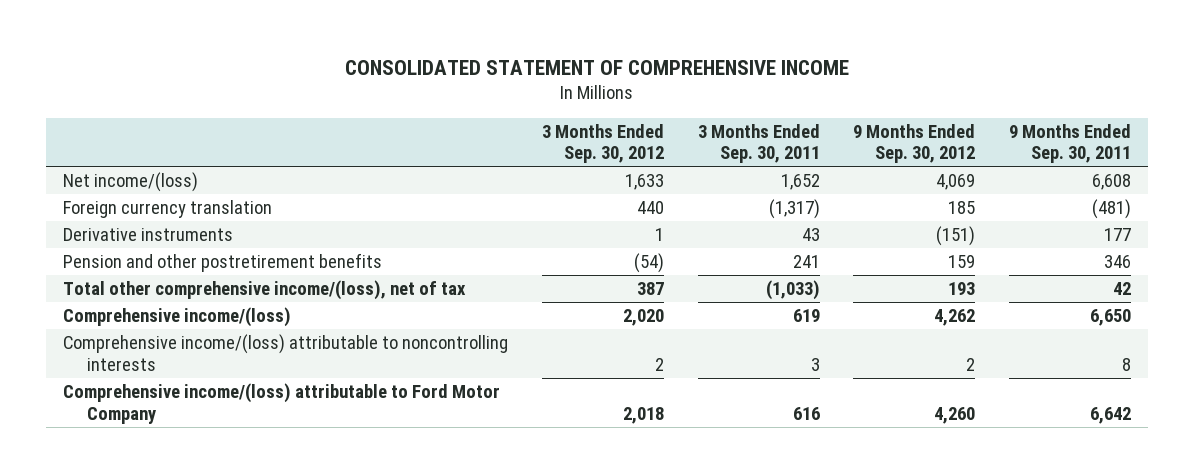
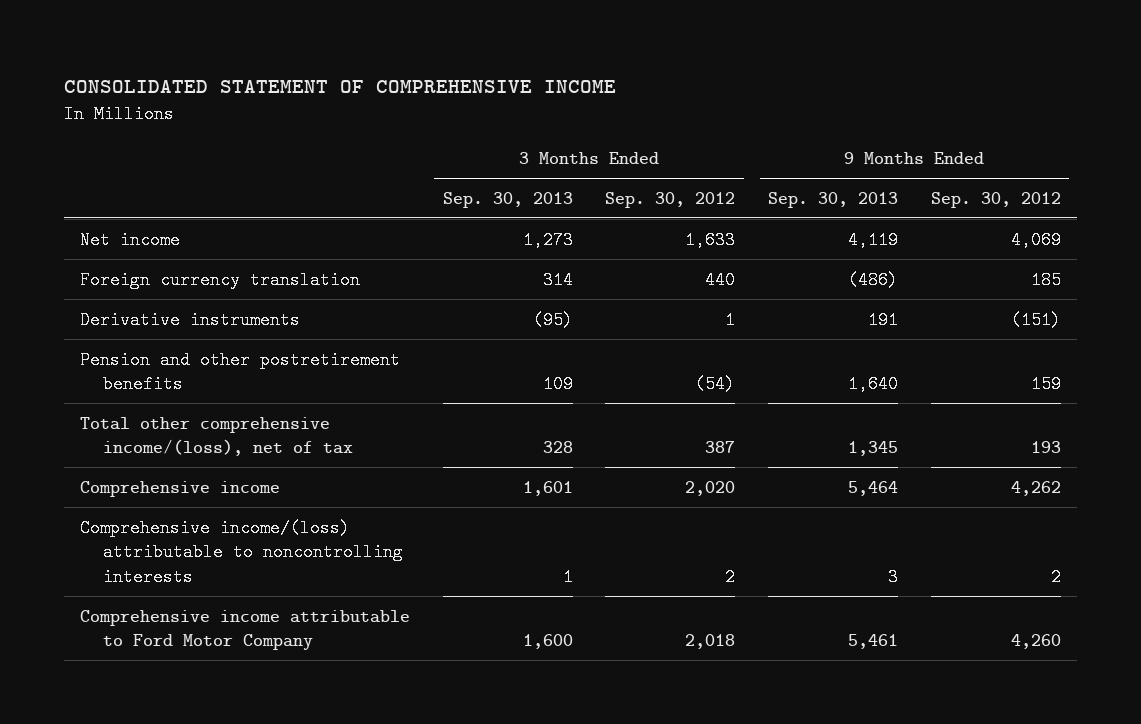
[697,123,820,164] 3 Months Ended Sep. 30, 2011 -> none
[1009,123,1132,164] 9 Months Ended Sep. 30, 2011 -> none
none -> [442,191,573,208] Sep. 30, 2013
none -> [768,191,899,208] Sep. 30, 2013
[63,172,199,193] Net income/(loss) -> [79,230,180,249] Net income
[63,307,292,328] Comprehensive income/(loss) -> [79,480,280,497] Comprehensive income
[63,383,501,424] Comprehensive income/(loss) attributable to Ford Motor Company -> [79,609,410,651] Comprehensive income attributable to Ford Motor Company

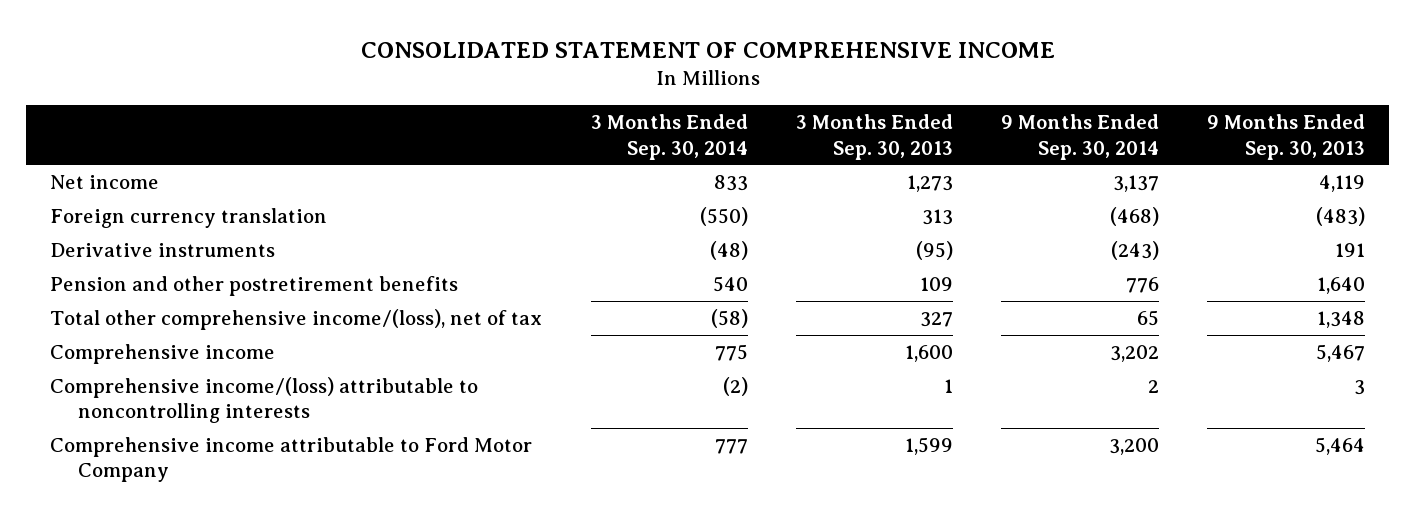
[605,191,736,208] Sep. 30, 2012 -> none
[930,191,1061,208] Sep. 30, 2012 -> none
none -> [590,114,748,160] 3 Months Ended Sep. 30, 2014
none -> [1001,114,1160,160] 9 Months Ended Sep. 30, 2014
[542,270,573,289] 314 -> [921,208,953,225] 313
[848,270,899,289] (486) -> [1316,206,1366,226] (483)
[542,441,573,454] 328 -> [919,311,953,327] 327
[848,441,899,457] 1,345 -> [1317,310,1366,328] 1,348
[522,480,573,496] 1,601 -> [904,344,953,362] 1,600
[848,480,899,496] 5,464 -> [1316,343,1366,362] 5,467
[522,634,573,650] 1,600 -> [904,436,953,455] 1,599
[848,634,899,650] 5,461 -> [1315,436,1366,455] 5,464

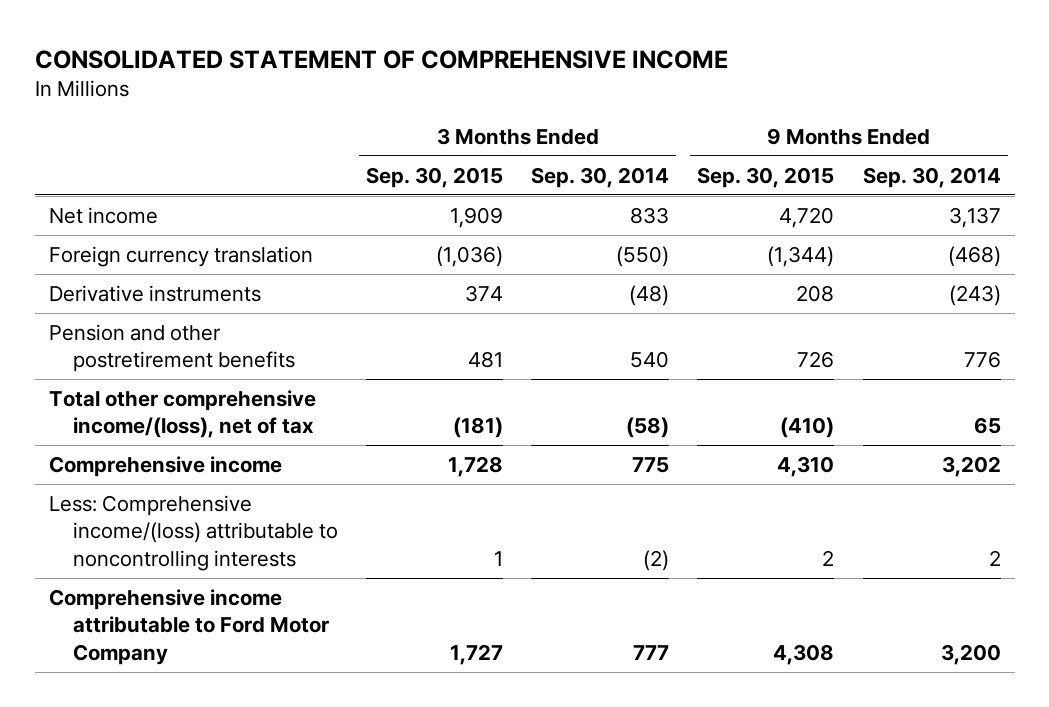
[795,114,953,160] 3 Months Ended Sep. 30, 2013 -> none
[1207,114,1366,160] 9 Months Ended Sep. 30, 2013 -> none
none -> [366,166,504,188] Sep. 30, 2015
none -> [697,166,835,188] Sep. 30, 2015
[50,376,479,424] Comprehensive income/(loss) attributable to noncontrolling interests -> [48,494,338,571] Less: Comprehensive income/(loss) attributable to noncontrolling interests

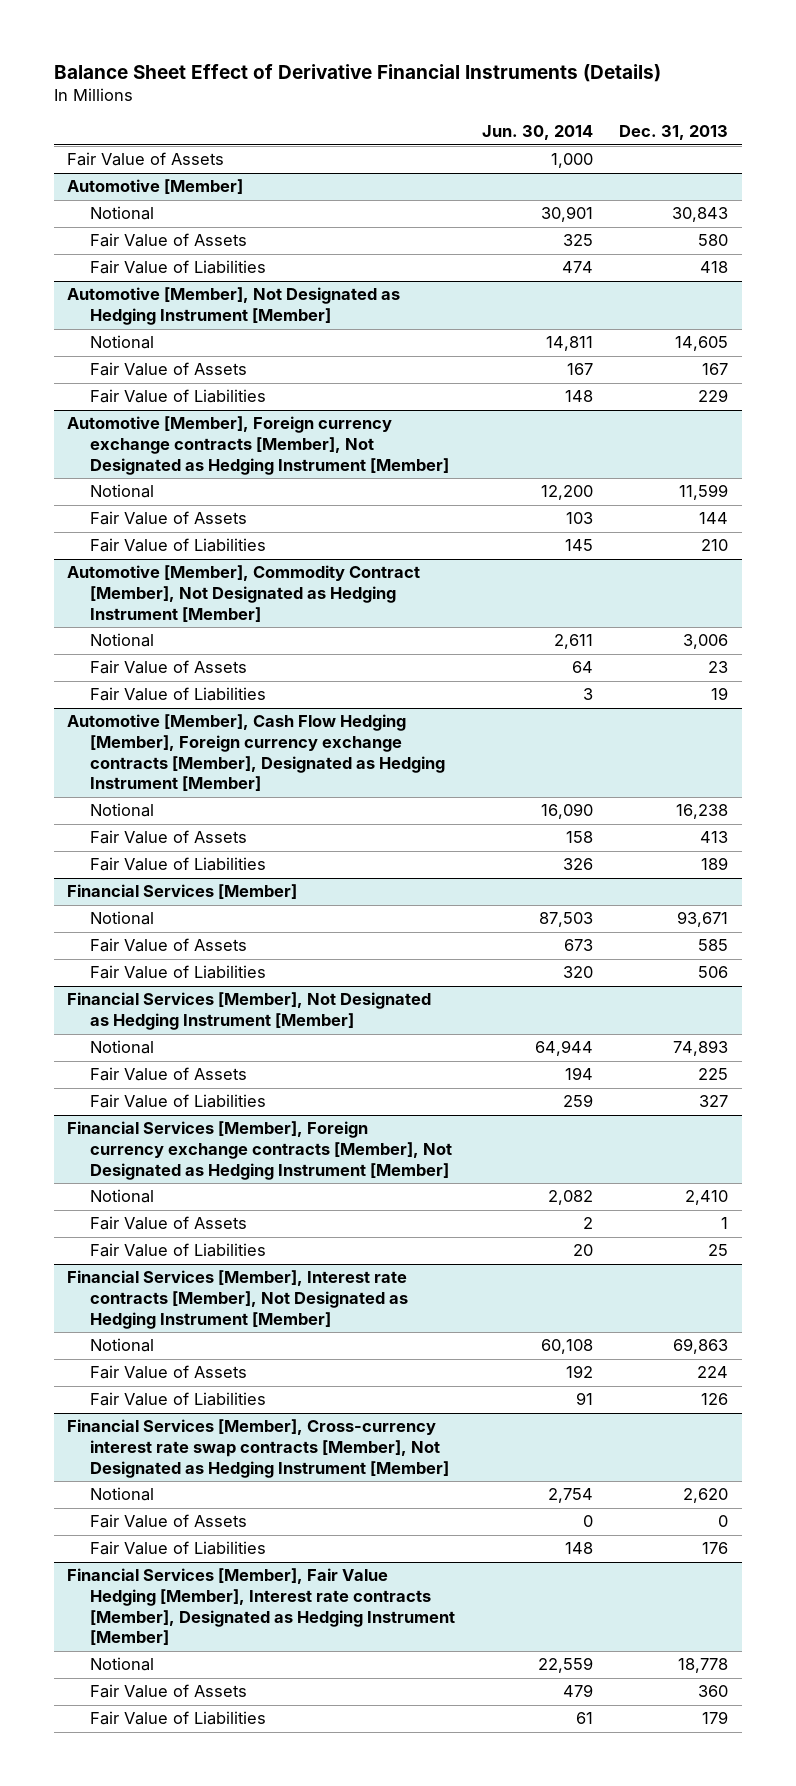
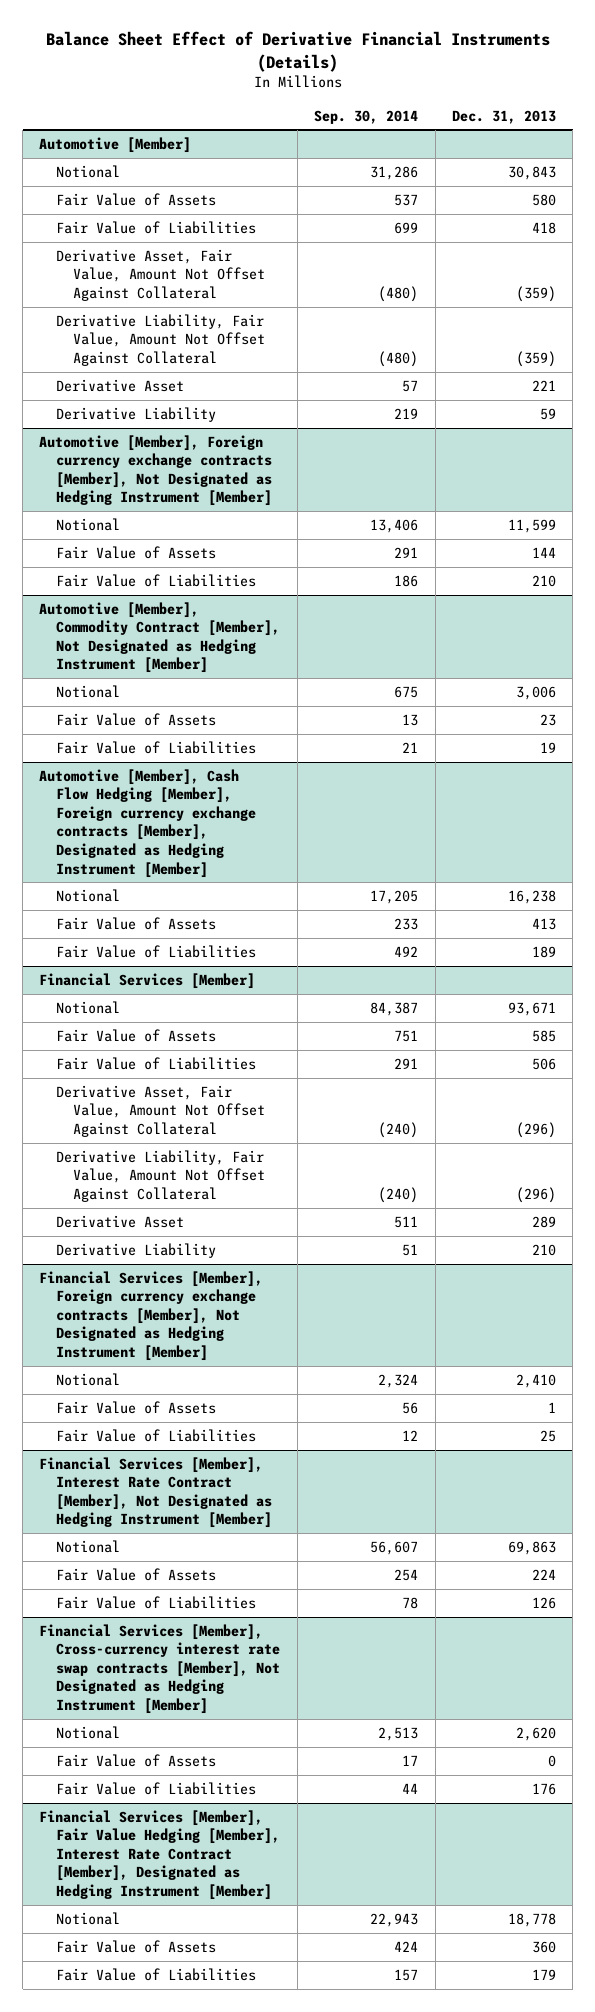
[481,125,593,141] Jun. 30, 2014 -> none
none -> [314,109,419,124] Sep. 30, 2014
[67,152,225,167] Fair Value of Assets -> none
[67,287,401,326] Automotive [Member], Not Designated as Hedging Instrument [Member] -> none
[90,335,155,350] Notional -> none
[90,362,248,377] Fair Value of Assets -> none
[90,389,267,404] Fair Value of Liabilities -> none
none -> [56,248,266,301] Derivative Asset, Fair Value, Amount Not Offset Against Collateral
none -> [56,313,266,366] Derivative Liability, Fair Value, Amount Not Offset Against Collateral
none -> [56,378,185,392] Derivative Asset
none -> [56,406,217,422] Derivative Liability
[67,992,432,1031] Financial Services [Member], Not Designated as Hedging Instrument [Member] -> none
[90,1040,155,1055] Notional -> none
[90,1067,248,1082] Fair Value of Assets -> none
[90,1094,267,1109] Fair Value of Liabilities -> none
none -> [56,1084,266,1137] Derivative Asset, Fair Value, Amount Not Offset Against Collateral
none -> [56,1149,266,1202] Derivative Liability, Fair Value, Amount Not Offset Against Collateral
none -> [56,1214,185,1228] Derivative Asset
none -> [56,1242,217,1258] Derivative Liability
[67,1270,409,1329] Financial Services [Member], Interest rate contracts [Member], Not Designated as Hedging Instrument [Member] -> [39,1456,273,1529] Financial Services [Member], Interest Rate Contract [Member], Not Designated as Hedging Instrument [Member]
[67,1568,456,1646] Financial Services [Member], Fair Value Hedging [Member], Interest rate contracts [Member], Designated as Hedging Instrument [Member] -> [39,1809,281,1901] Financial Services [Member], Fair Value Hedging [Member], Interest Rate Contract [Member], Designated as Hedging Instrument [Member]

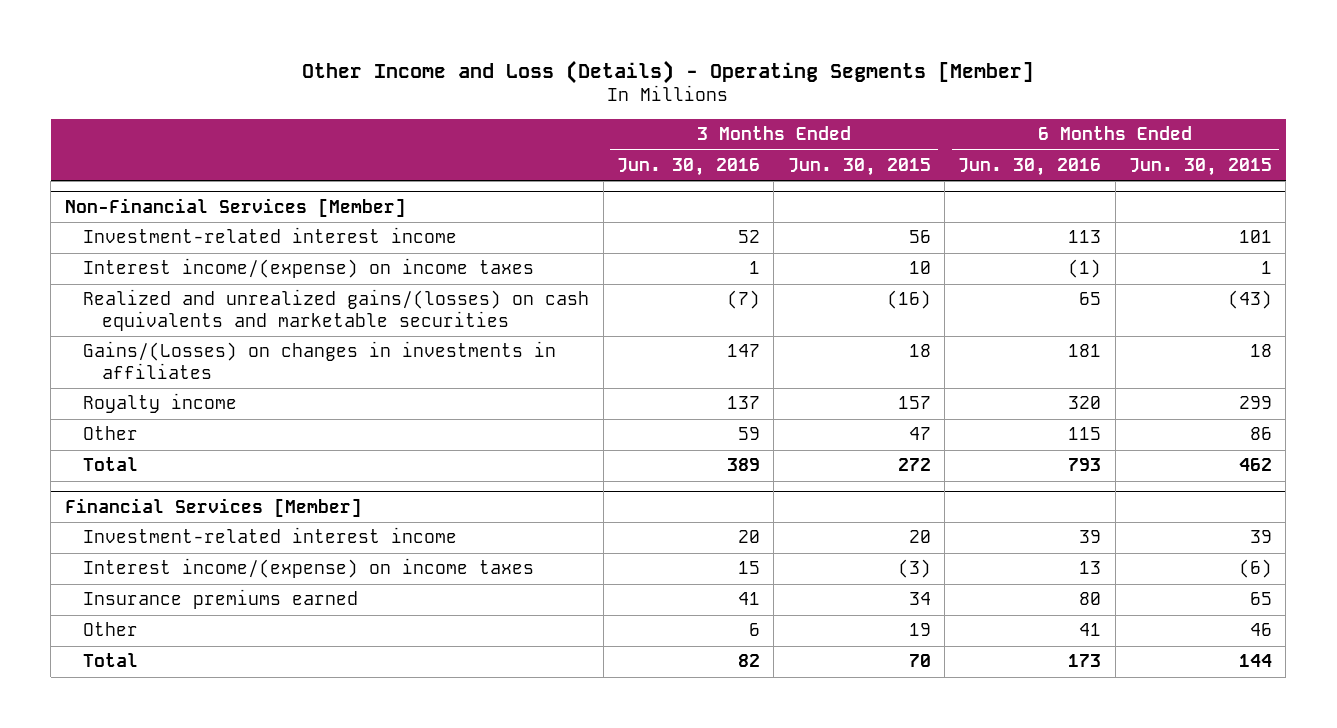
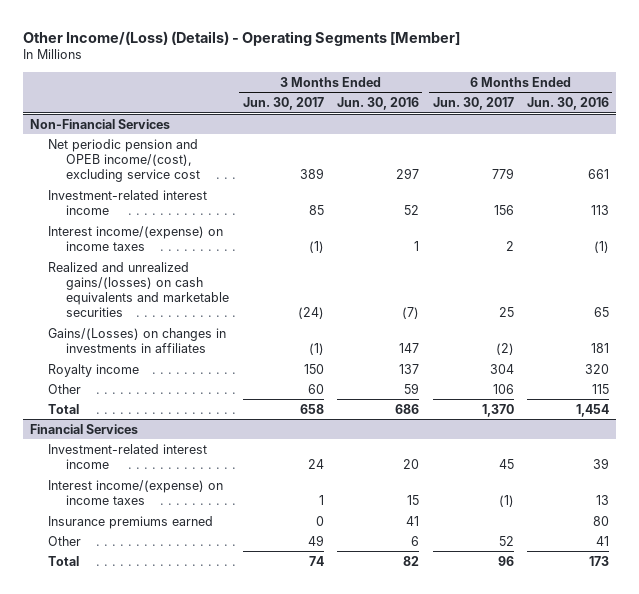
[302,59,1035,84] Other Income and Loss (Details) - Operating Segments [Member] -> [23,30,461,46] Other Income/(Loss) (Details) - Operating Segments [Member]
[787,157,931,176] Jun. 30, 2015 -> none
[1129,157,1273,176] Jun. 30, 2015 -> none
none -> [242,96,324,110] Jun. 30, 2017
none -> [432,96,514,110] Jun. 30, 2017
[64,198,406,218] Non-Financial Services [Member] -> [30,118,171,129] Non-Financial Services
none -> [48,138,201,183] Net periodic pension and OPEB income/(cost), excluding service cost
[727,458,761,472] 389 -> [395,403,420,414] 686
[1068,458,1102,472] 793 -> [576,403,610,417] 1,454
[64,498,362,518] Financial Services [Member] -> [30,423,139,434] Financial Services

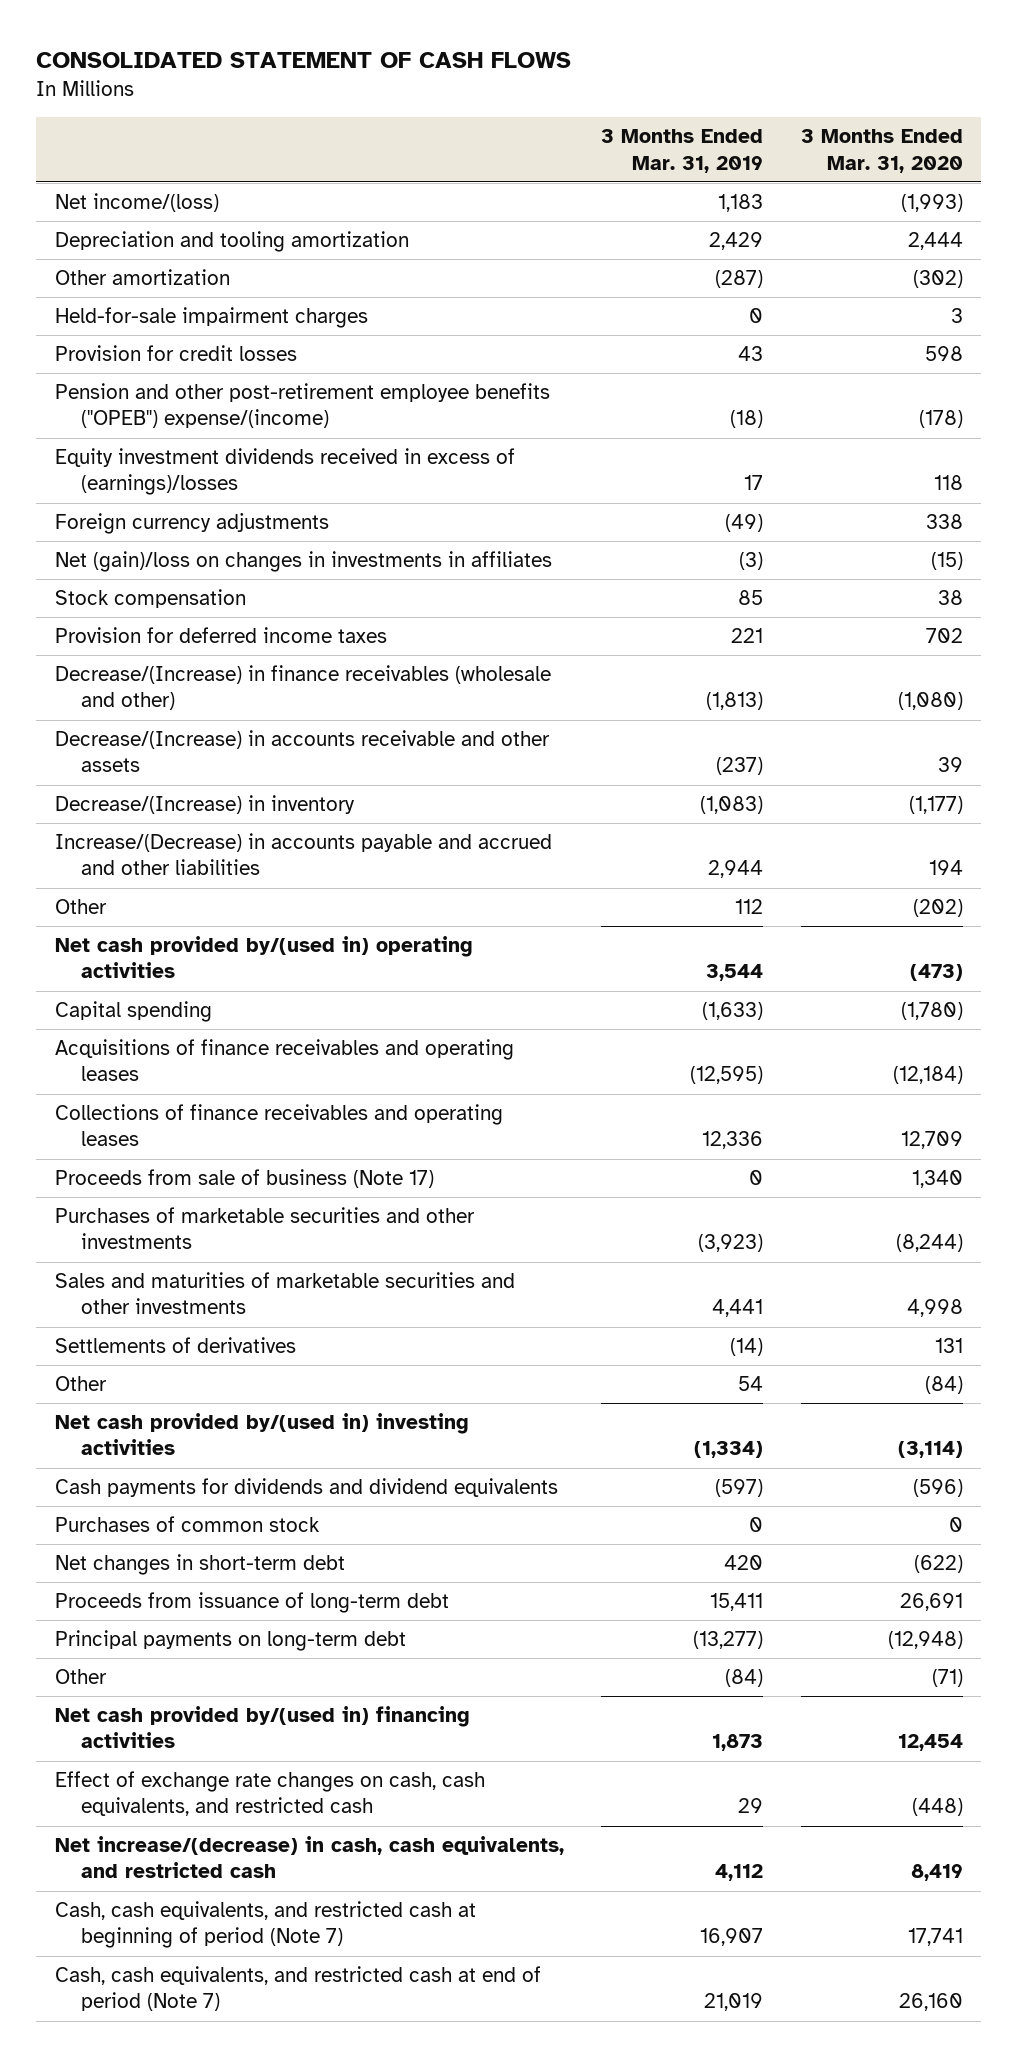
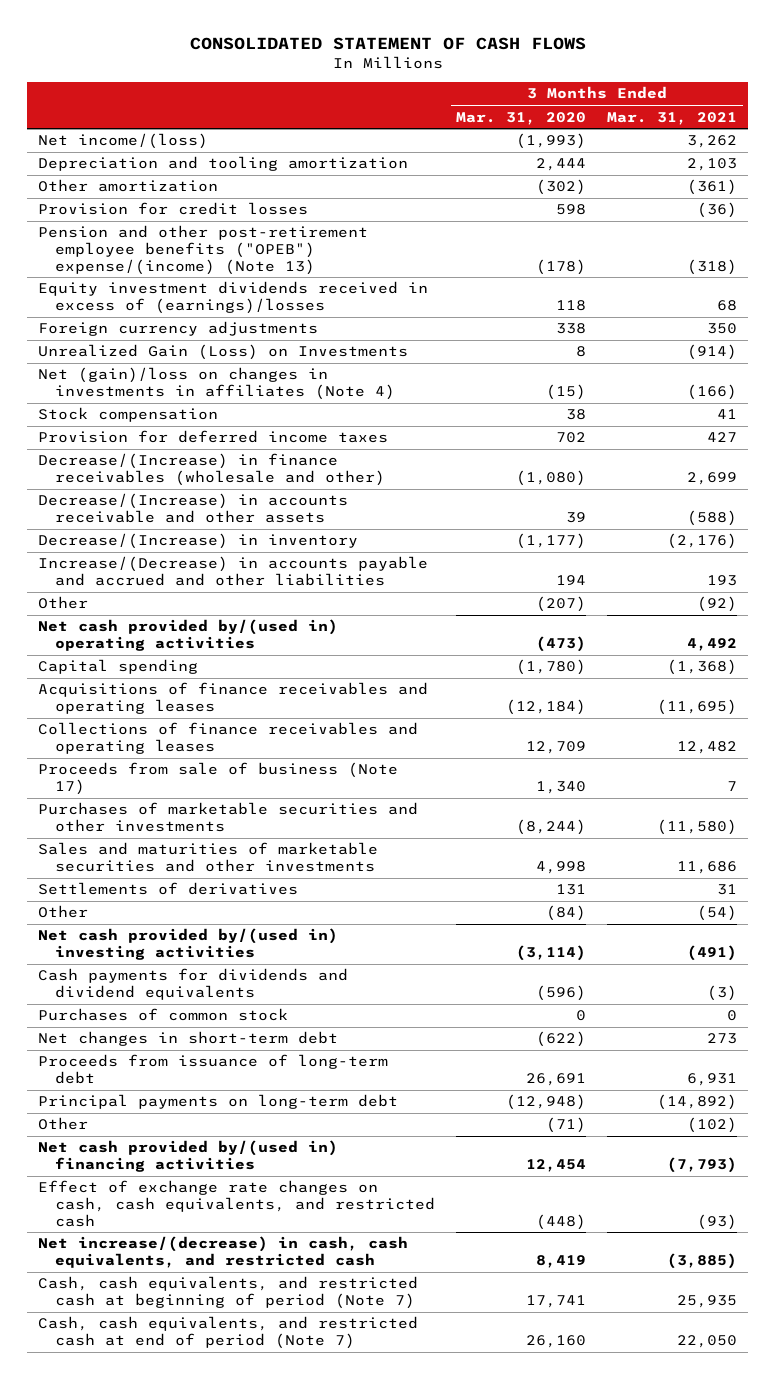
[601,129,764,173] 3 Months Ended Mar. 31, 2019 -> none
none -> [607,111,738,125] Mar. 31, 2021
[54,307,368,329] Held-for-sale impairment charges -> none
[54,383,550,429] Pension and other post-retirement employee benefits ("OPEB") expense/(income) -> [37,225,368,275] Pension and other post-retirement employee benefits ("OPEB") expense/(income) (Note 13)
none -> [37,344,408,361] Unrealized Gain (Loss) on Investments
[54,551,552,573] Net (gain)/loss on changes in investments in affiliates -> [37,367,395,401] Net (gain)/loss on changes in investments in affiliates (Note 4)
[912,899,963,918] (202) -> [536,596,587,613] (207)

